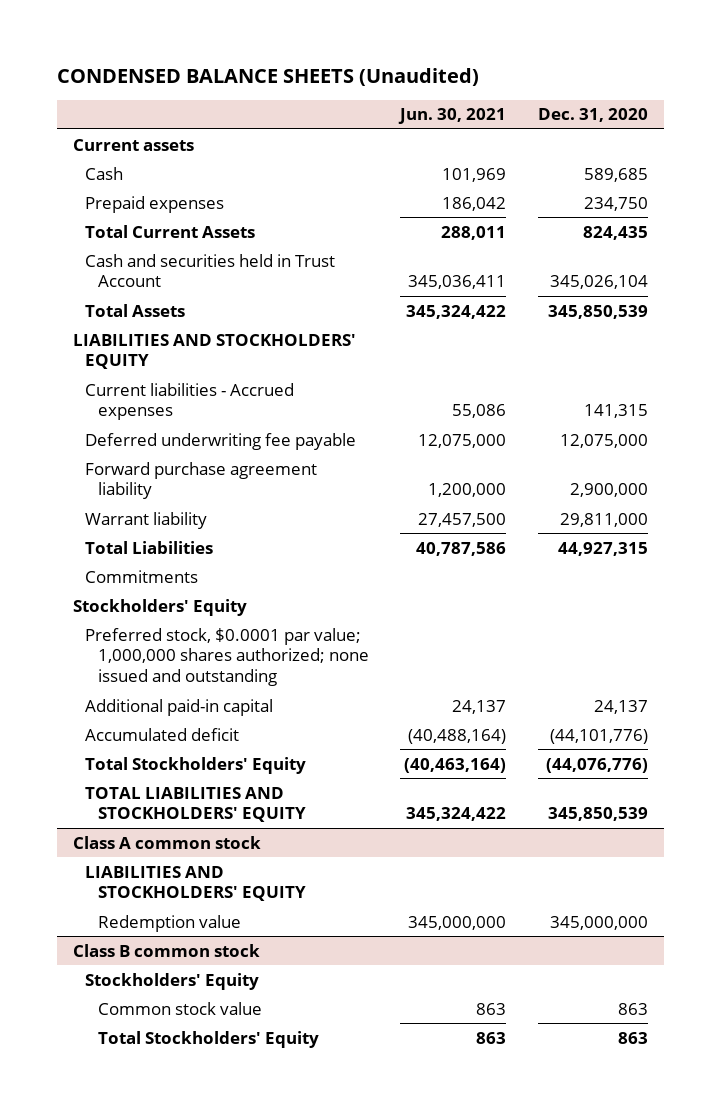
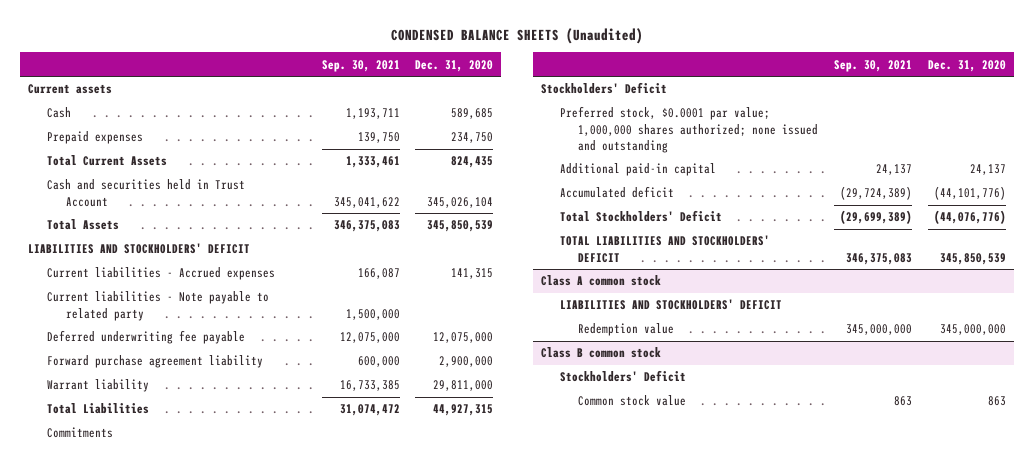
[398,108,507,125] Jun. 30, 2021 -> none
none -> [321,59,400,72] Sep. 30, 2021
[72,333,356,370] LIABILITIES AND STOCKHOLDERS' EQUITY -> [28,243,251,255] LIABILITIES AND STOCKHOLDERS' DEFICIT
none -> [46,291,269,321] Current liabilities - Note payable to related party
[72,598,247,616] Stockholders' Equity -> [540,82,667,95] Stockholders' Deficit
[85,756,307,774] Total Stockholders' Equity -> [559,210,722,223] Total Stockholders' Deficit
[85,786,306,823] TOTAL LIABILITIES AND STOCKHOLDERS' EQUITY -> [559,235,770,263] TOTAL LIABILITIES AND STOCKHOLDERS' DEFICIT
[85,865,306,902] LIABILITIES AND STOCKHOLDERS' EQUITY -> [559,299,782,311] LIABILITIES AND STOCKHOLDERS' DEFICIT
[85,972,260,990] Stockholders' Equity -> [559,370,686,383] Stockholders' Deficit
[97,1030,319,1048] Total Stockholders' Equity -> none

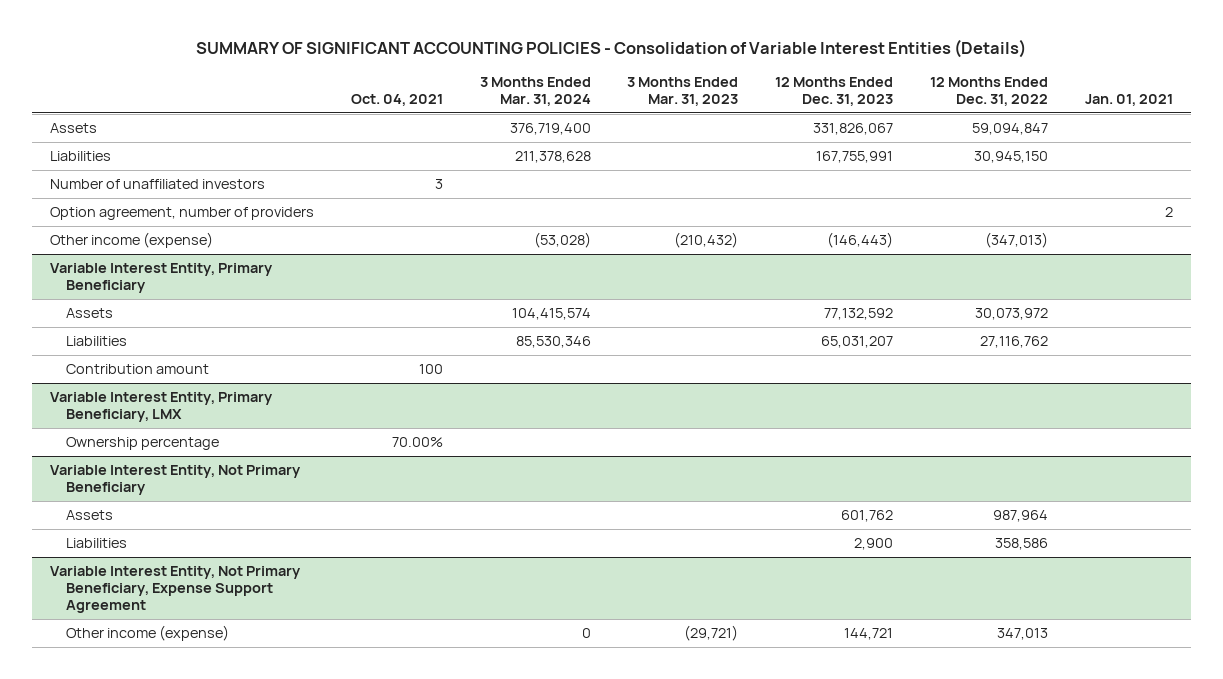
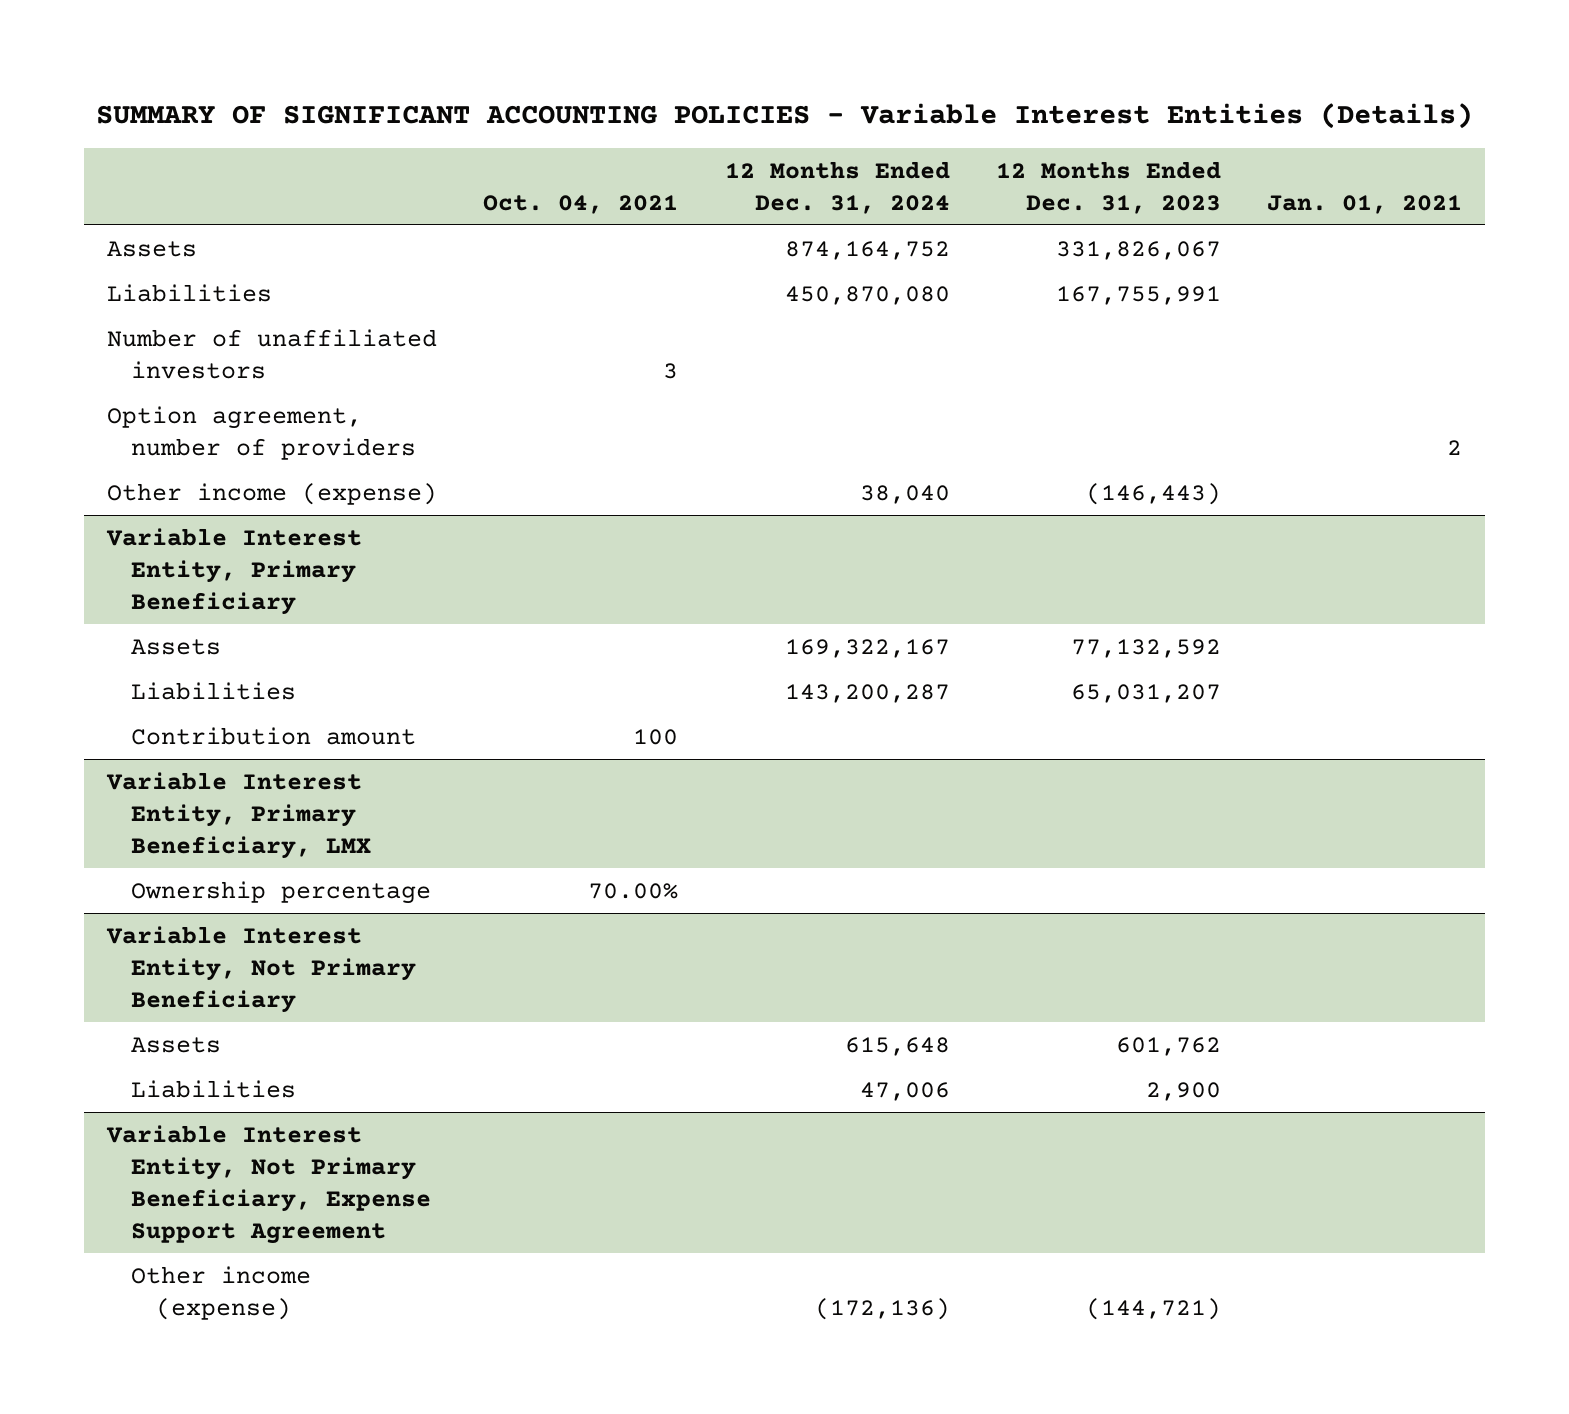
[196,38,1027,58] SUMMARY OF SIGNIFICANT ACCOUNTING POLICIES - Consolidation of Variable Interest Entities (Details) -> [95,103,1473,130] SUMMARY OF SIGNIFICANT ACCOUNTING POLICIES - Variable Interest Entities (Details)
[479,77,591,107] 3 Months Ended Mar. 31, 2024 -> none
[627,77,739,107] 3 Months Ended Mar. 31, 2023 -> none
[930,77,1049,107] 12 Months Ended Dec. 31, 2022 -> none
none -> [724,160,950,214] 12 Months Ended Dec. 31, 2024
[844,628,894,641] 144,721 -> [1085,1297,1221,1320] (144,721)

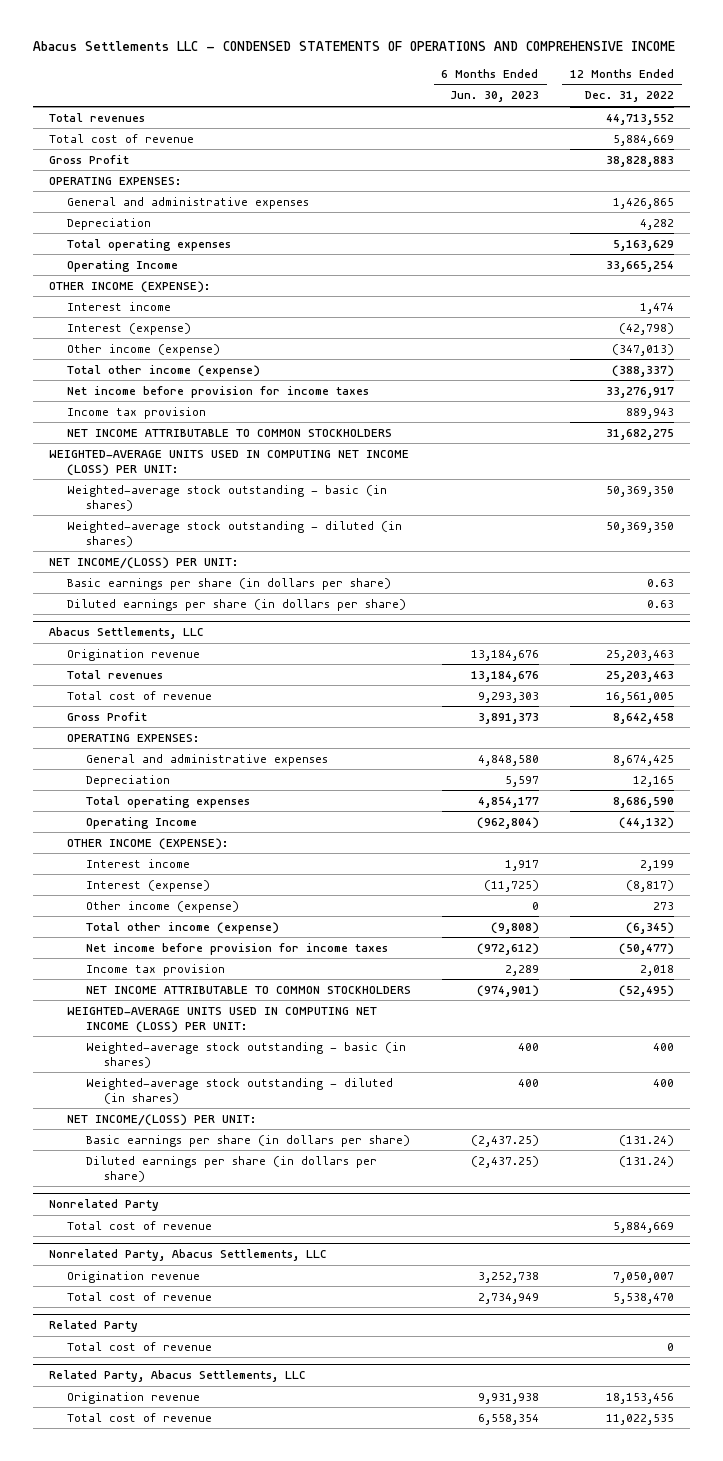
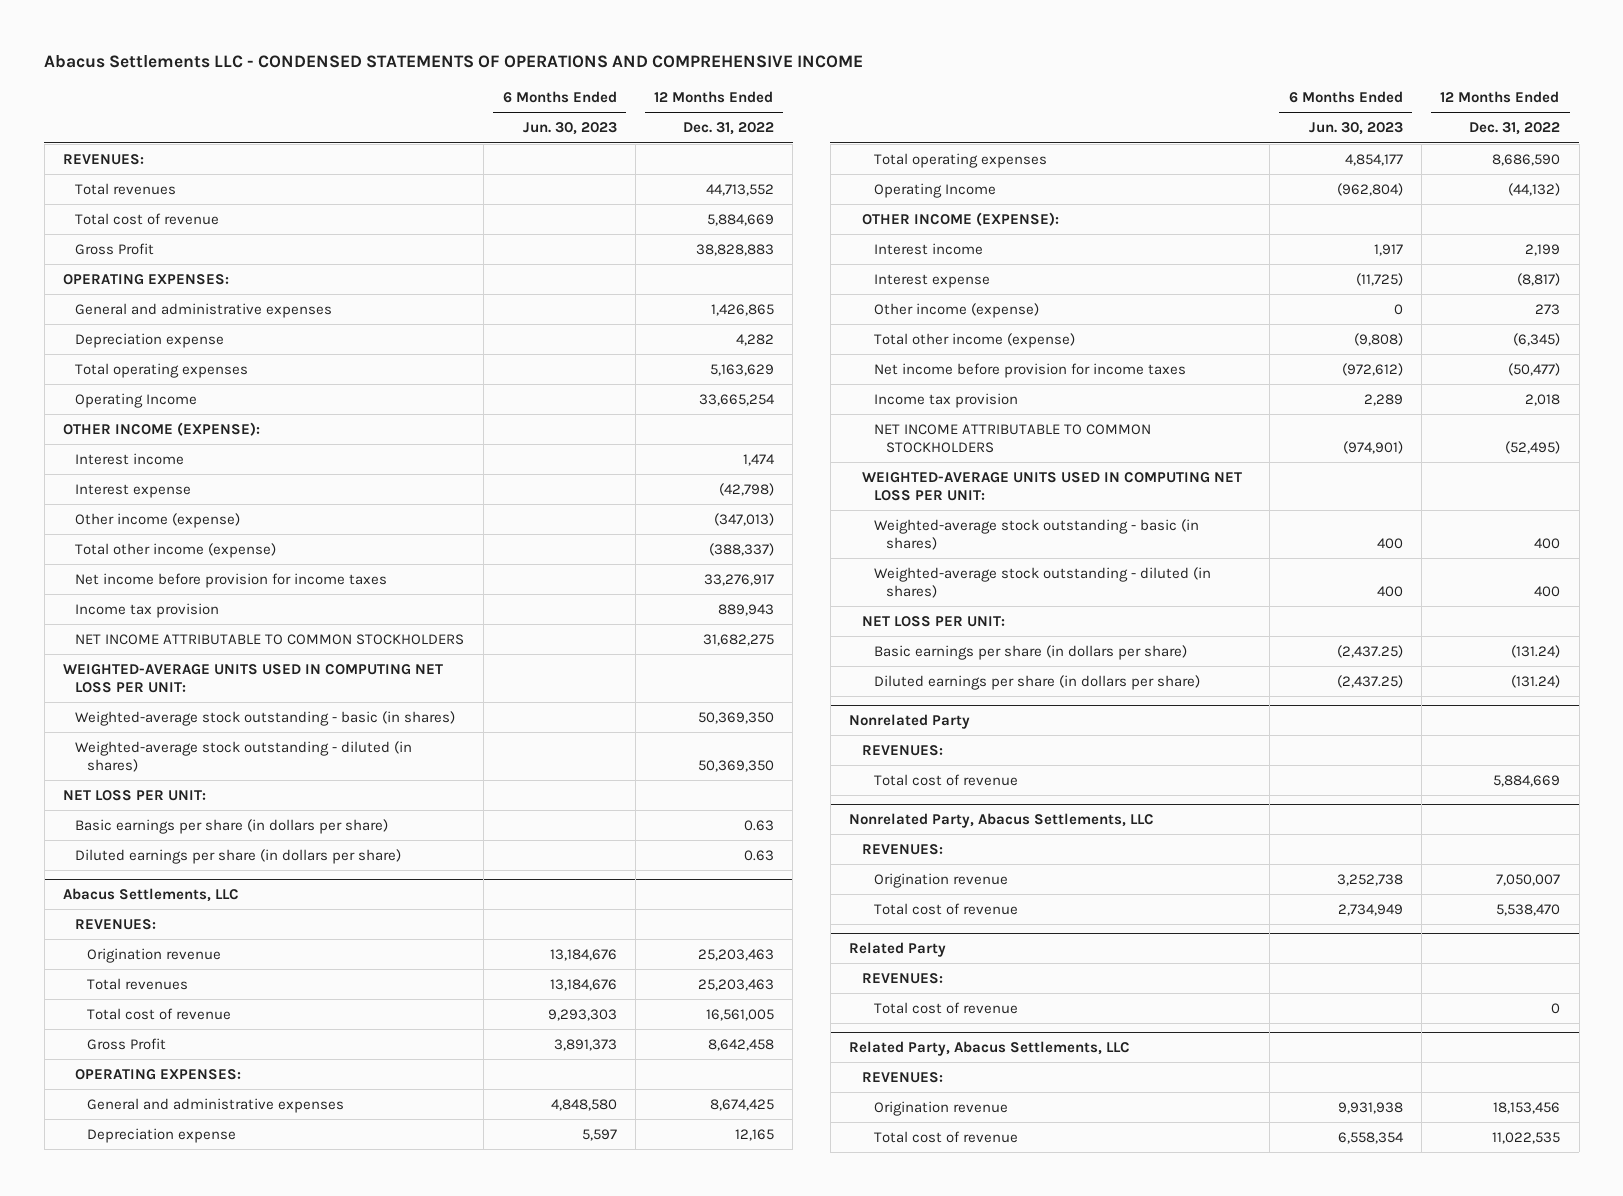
none -> [63,153,145,165] REVENUES:
[67,217,152,230] Depreciation -> [75,332,225,348] Depreciation expense
[67,322,192,335] Interest (expense) -> [75,483,192,498] Interest expense
[48,449,409,476] WEIGHTED-AVERAGE UNITS USED IN COMPUTING NET INCOME (LOSS) PER UNIT: -> [63,663,444,694] WEIGHTED-AVERAGE UNITS USED IN COMPUTING NET LOSS PER UNIT:
[48,556,238,569] NET INCOME/(LOSS) PER UNIT: -> [63,789,207,801] NET LOSS PER UNIT:
none -> [75,918,157,930] REVENUES:
[85,774,170,787] Depreciation -> [87,1127,237,1143] Depreciation expense
[85,879,210,892] Interest (expense) -> [873,273,990,288] Interest expense
[67,1006,378,1033] WEIGHTED-AVERAGE UNITS USED IN COMPUTING NET INCOME (LOSS) PER UNIT: -> [861,471,1242,502] WEIGHTED-AVERAGE UNITS USED IN COMPUTING NET LOSS PER UNIT:
[67,1113,257,1126] NET INCOME/(LOSS) PER UNIT: -> [861,615,1005,627] NET LOSS PER UNIT:
none -> [861,744,943,756] REVENUES:
none -> [861,843,943,855] REVENUES:
none -> [861,972,943,984] REVENUES:
none -> [861,1071,943,1083] REVENUES:

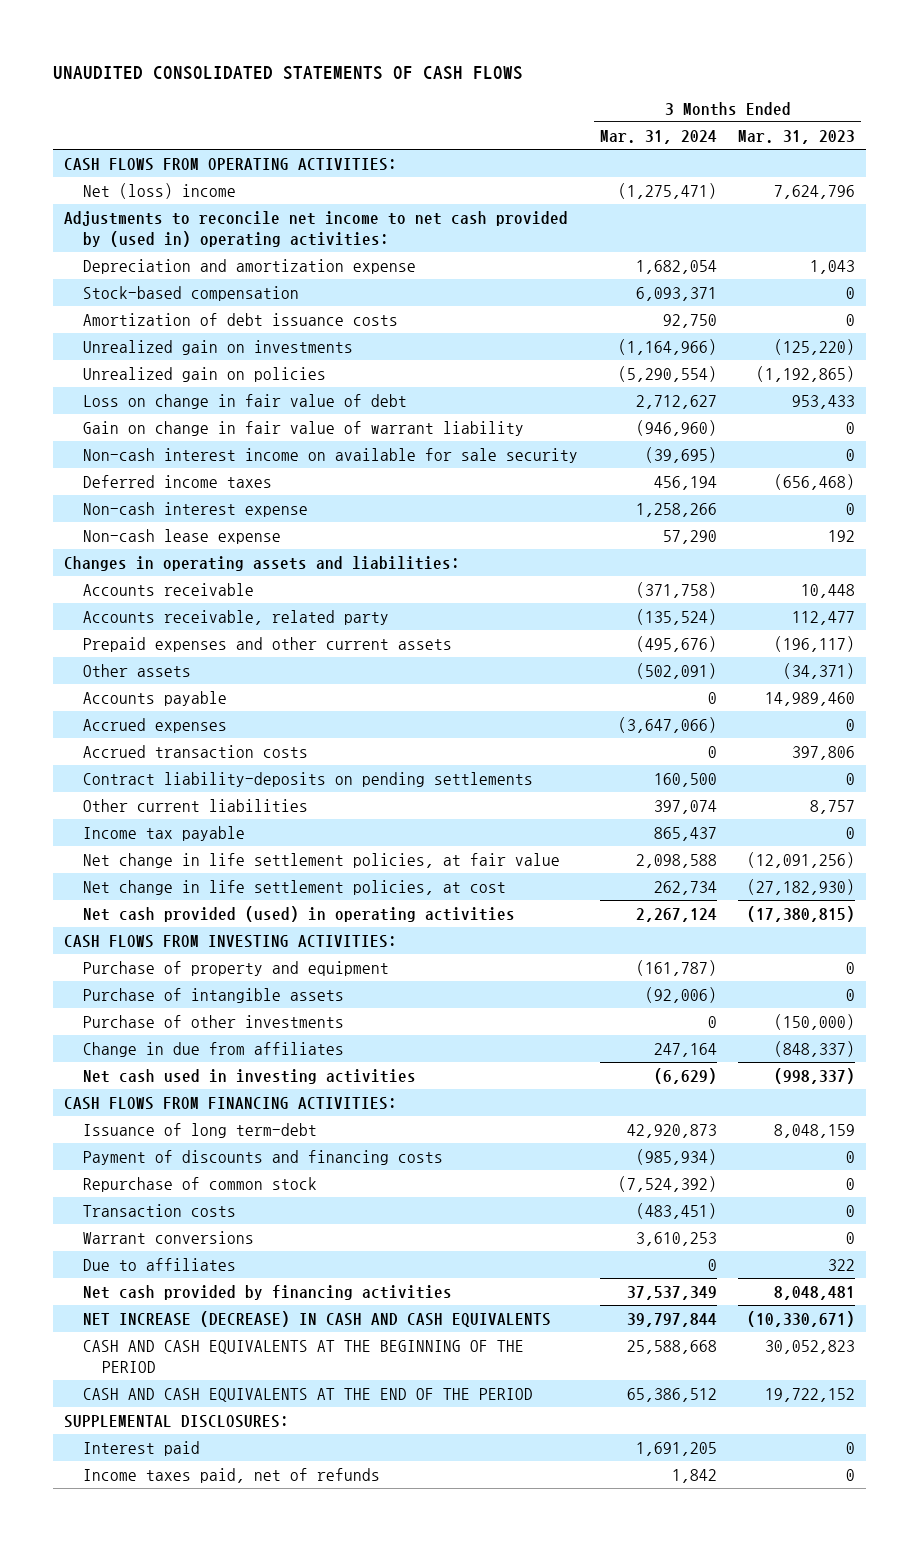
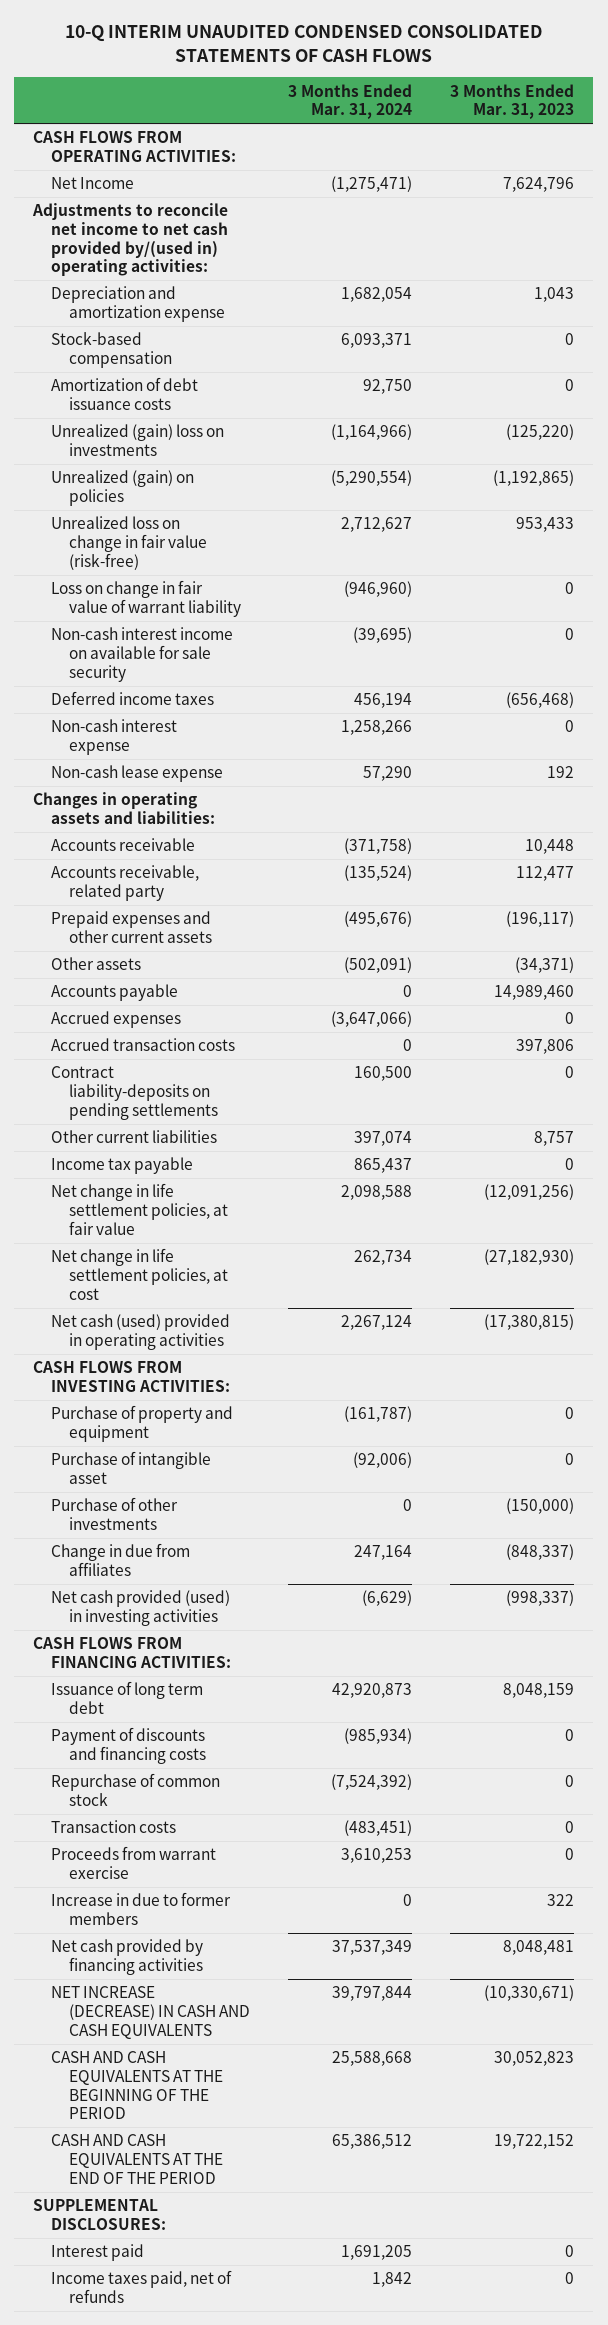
[52,66,523,81] UNAUDITED CONSOLIDATED STATEMENTS OF CASH FLOWS -> [64,25,543,63] 10-Q INTERIM UNAUDITED CONDENSED CONSOLIDATED STATEMENTS OF CASH FLOWS
[82,182,236,199] Net (loss) income -> [51,177,135,190] Net Income
[63,210,568,247] Adjustments to reconcile net income to net cash provided by (used in) operating activities: -> [32,203,229,277] Adjustments to reconcile net income to net cash provided by/(used in) operating activities:
[82,339,353,355] Unrealized gain on investments -> [51,424,225,456] Unrealized (gain) loss on investments
[82,366,326,382] Unrealized gain on policies -> [51,470,195,506] Unrealized (gain) on policies
[82,393,407,409] Loss on change in fair value of debt -> [51,516,207,570] Unrealized loss on change in fair value (risk-free)
[82,420,524,436] Gain on change in fair value of warrant liability -> [51,580,241,617] Loss on change in fair value of warrant liability
[82,905,515,922] Net cash provided (used) in operating activities -> [51,1314,231,1350] Net cash (used) provided in operating activities
[82,987,344,1003] Purchase of intangible assets -> [51,1451,212,1484] Purchase of intangible asset
[82,1068,416,1084] Net cash used in investing activities -> [51,1590,231,1626] Net cash provided (used) in investing activities
[82,1122,317,1138] Issuance of long term-debt -> [51,1681,204,1714] Issuance of long term debt
[82,1230,254,1244] Warrant conversions -> [51,1846,217,1879] Proceeds from warrant exercise
[82,1257,236,1271] Due to affiliates -> [51,1892,232,1925] Increase in due to former members

